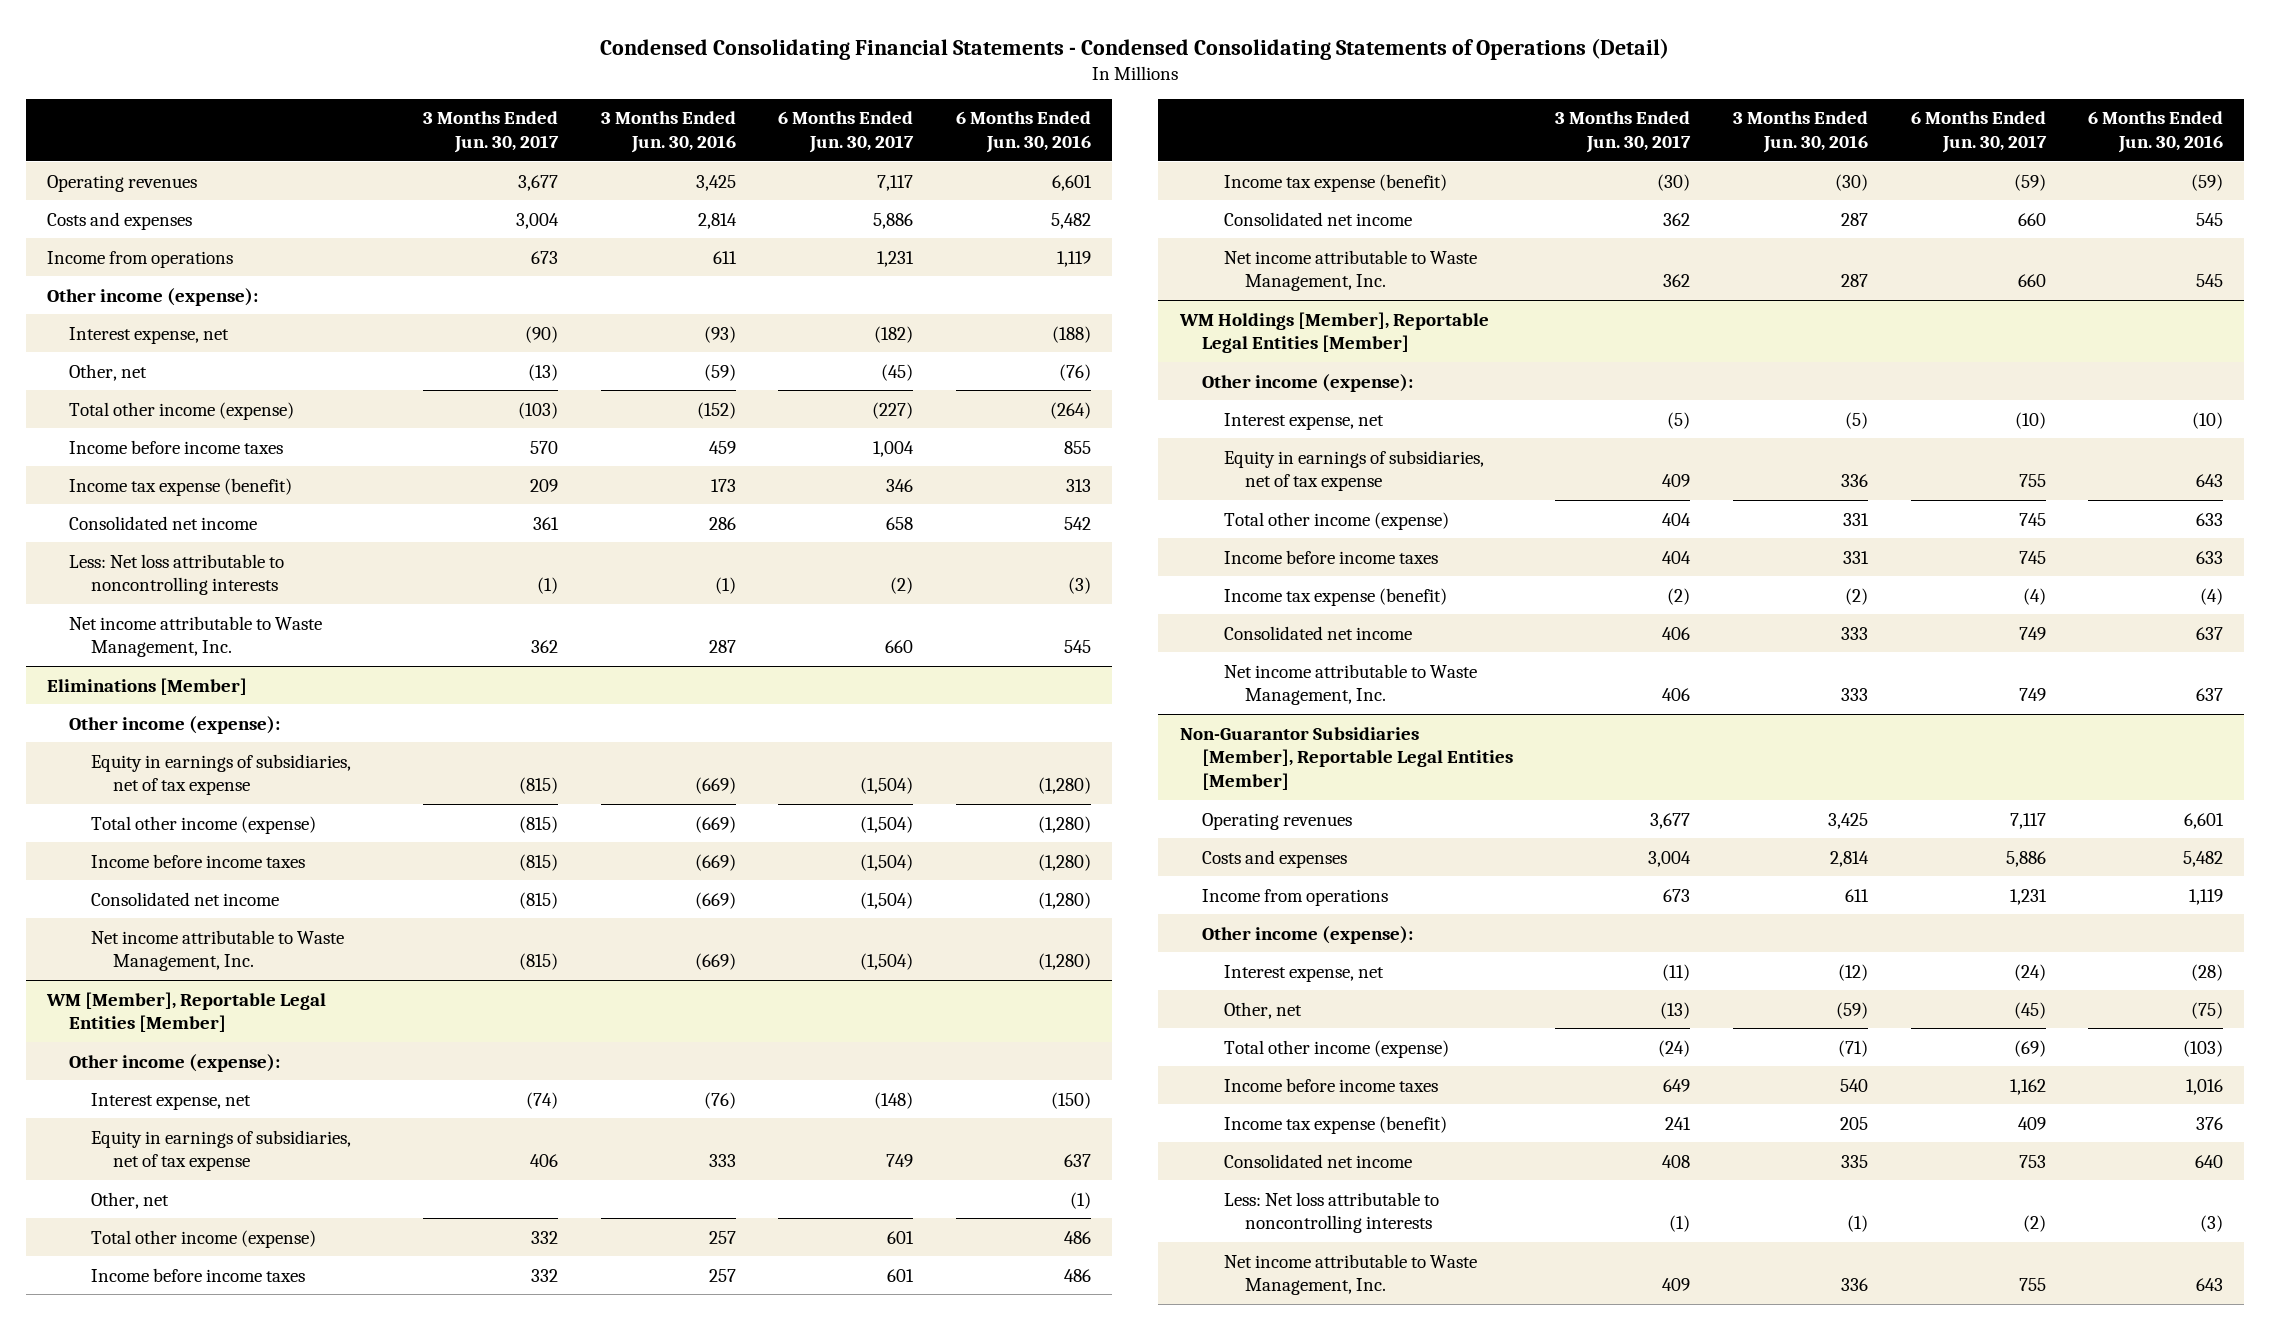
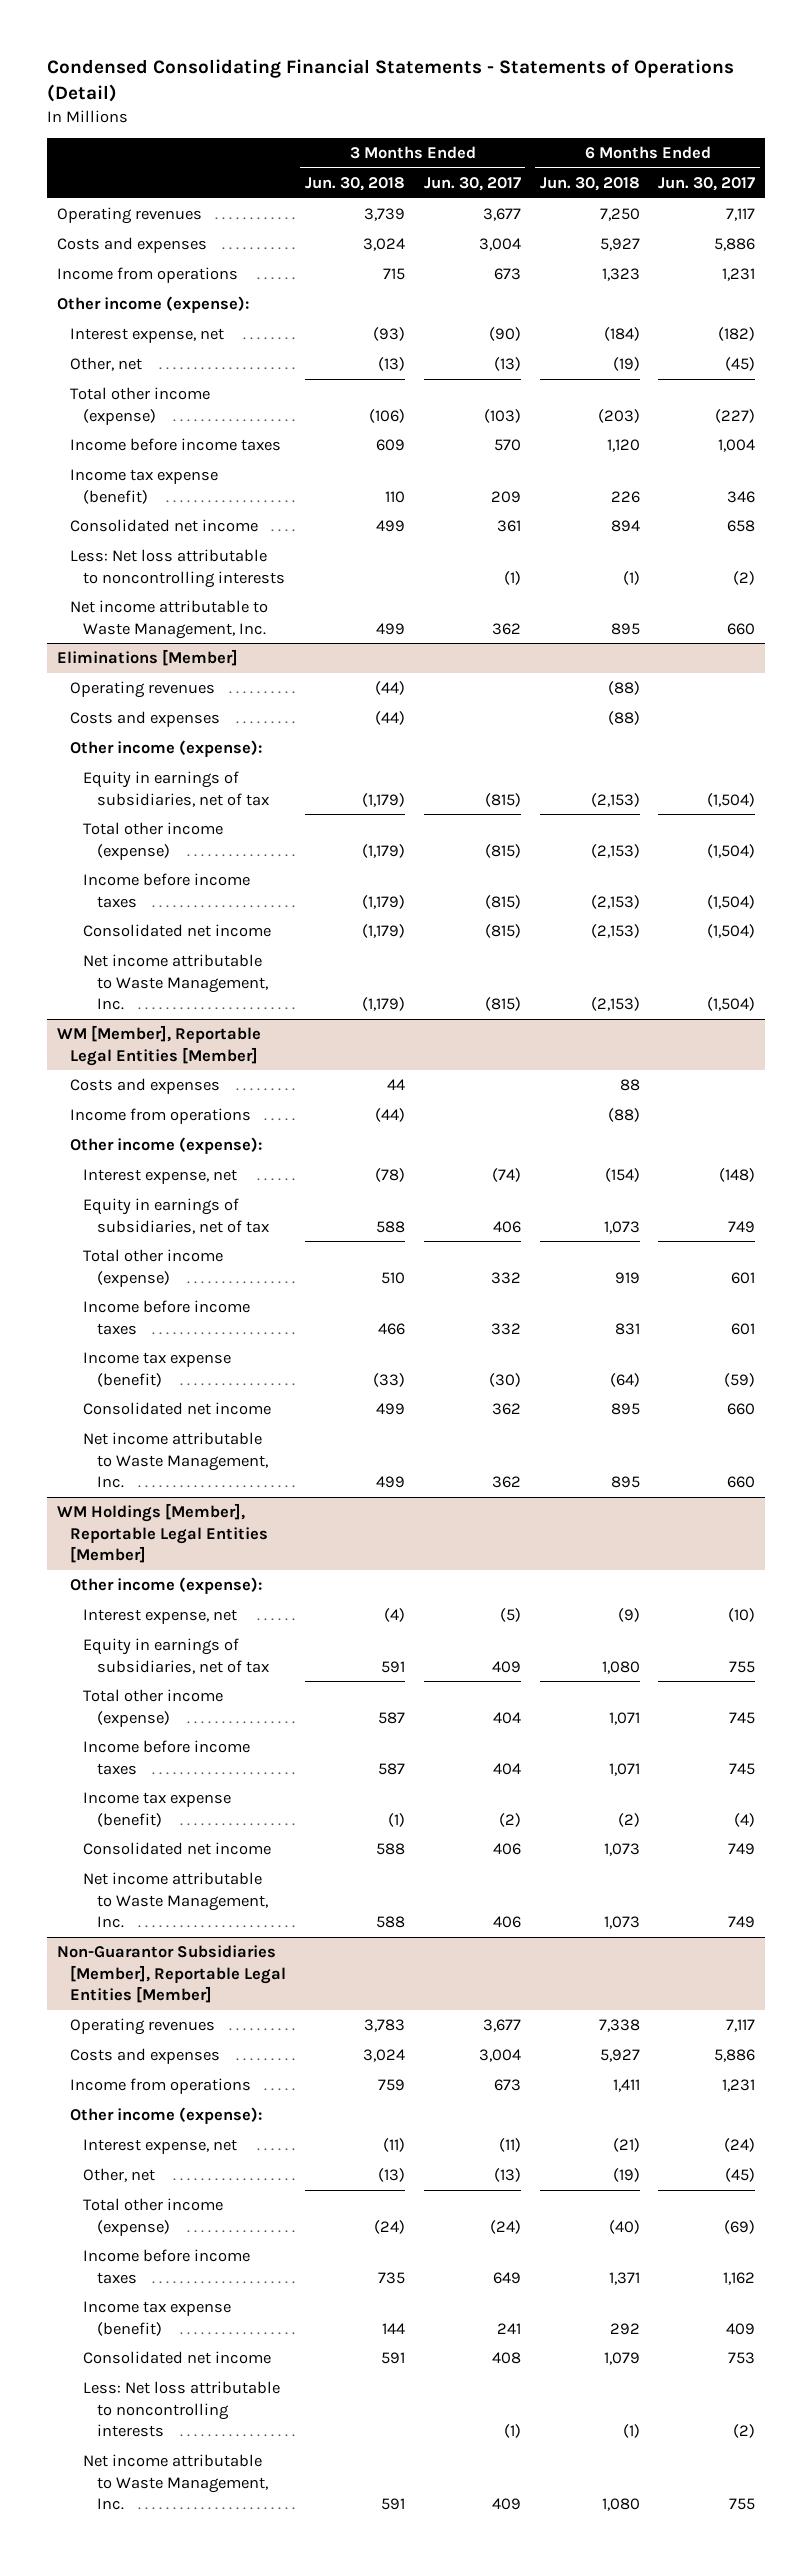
[600,37,1670,60] Condensed Consolidating Financial Statements - Condensed Consolidating Statements of Operations (Detail) -> [47,59,735,103] Condensed Consolidating Financial Statements - Statements of Operations (Detail)
[600,111,736,153] 3 Months Ended Jun. 30, 2016 -> none
[955,111,1091,153] 6 Months Ended Jun. 30, 2016 -> none
none -> [304,176,405,191] Jun. 30, 2018
none -> [539,176,640,191] Jun. 30, 2018
none -> [70,681,216,699] Operating revenues
none -> [70,711,221,728] Costs and expenses
[91,753,352,796] Equity in earnings of subsidiaries, net of tax expense -> [83,771,269,807] Equity in earnings of subsidiaries, net of tax
none -> [70,1078,221,1095] Costs and expenses
none -> [70,1108,252,1125] Income from operations
[91,1191,170,1209] Other, net -> none
[91,1129,352,1172] Equity in earnings of subsidiaries, net of tax expense -> [83,1198,269,1234] Equity in earnings of subsidiaries, net of tax
[1223,449,1484,492] Equity in earnings of subsidiaries, net of tax expense -> [83,1638,269,1674] Equity in earnings of subsidiaries, net of tax

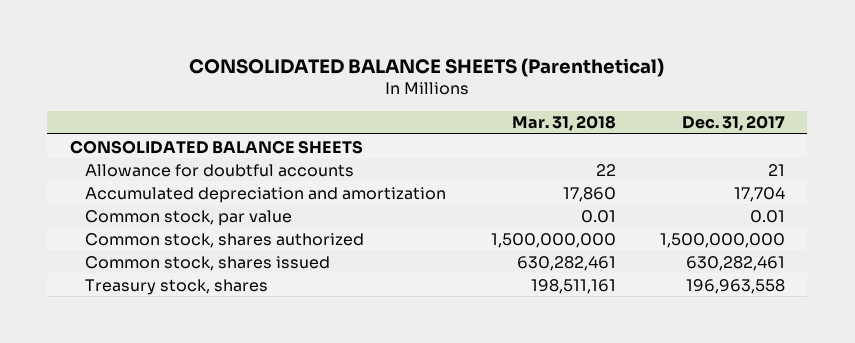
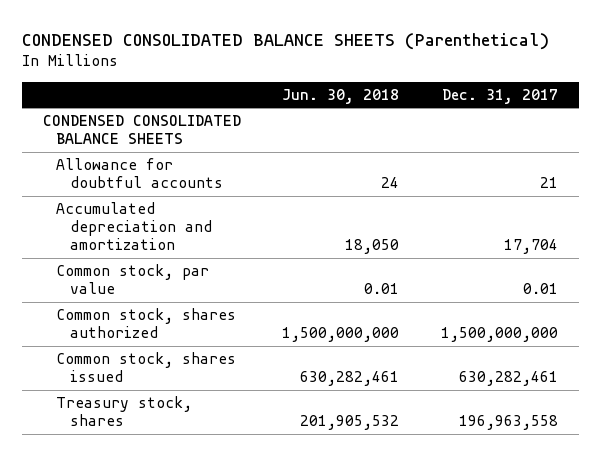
[189,57,665,77] CONSOLIDATED BALANCE SHEETS (Parenthetical) -> [21,32,549,50] CONDENSED CONSOLIDATED BALANCE SHEETS (Parenthetical)
[511,115,616,132] Mar. 31, 2018 -> none
none -> [282,88,400,104] Jun. 30, 2018
[69,139,363,154] CONSOLIDATED BALANCE SHEETS -> [42,115,241,145] CONDENSED CONSOLIDATED BALANCE SHEETS

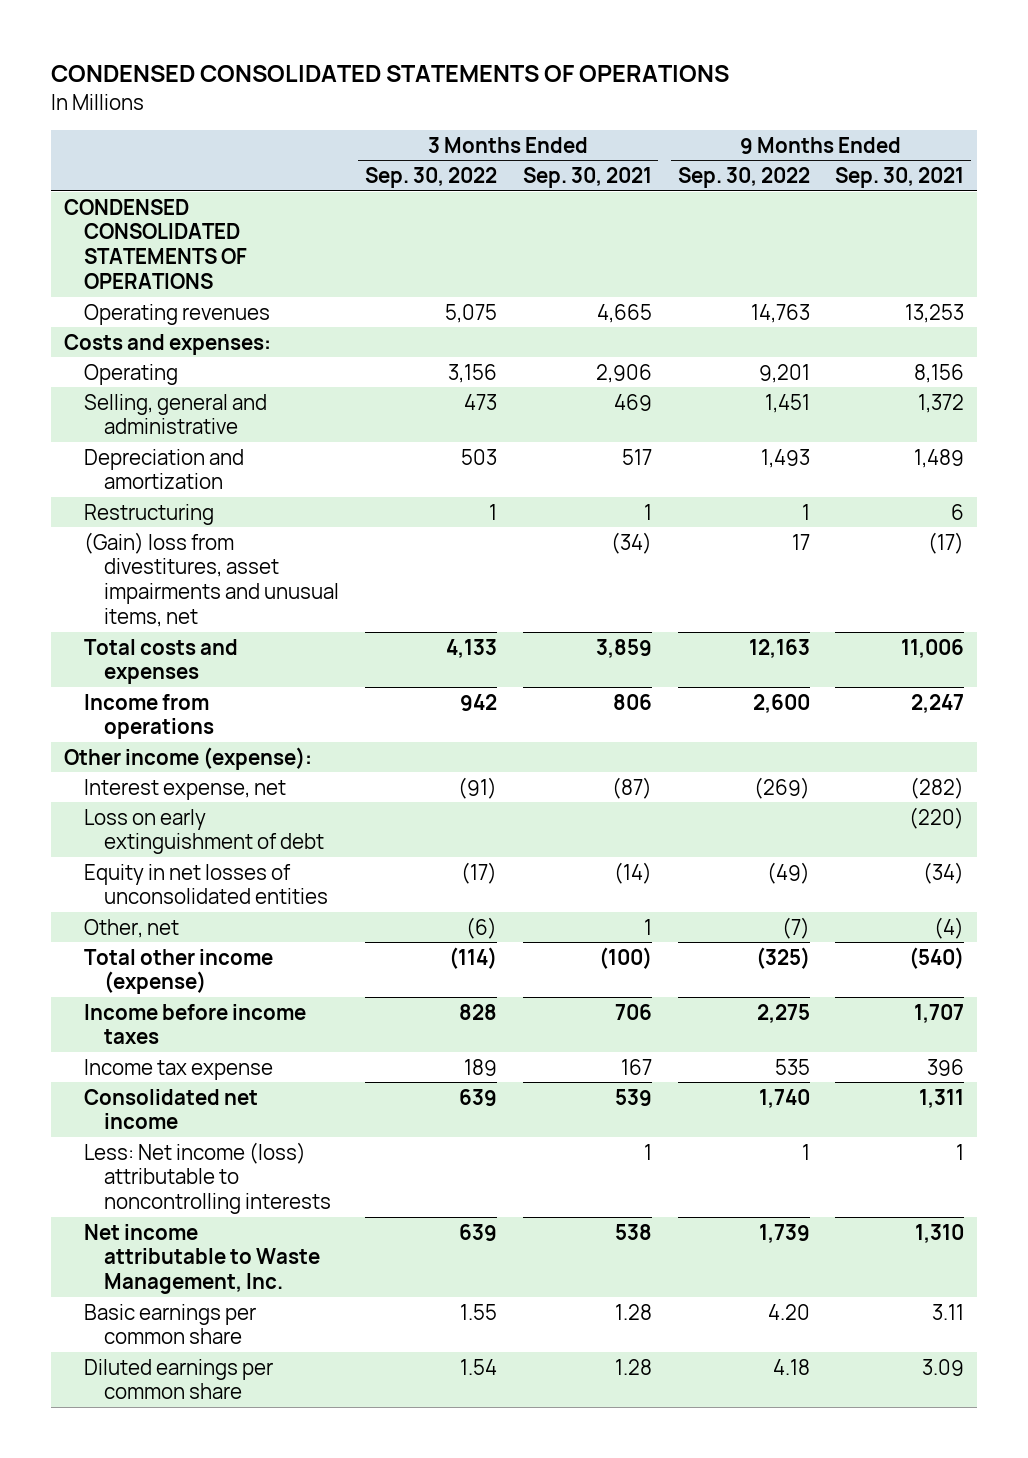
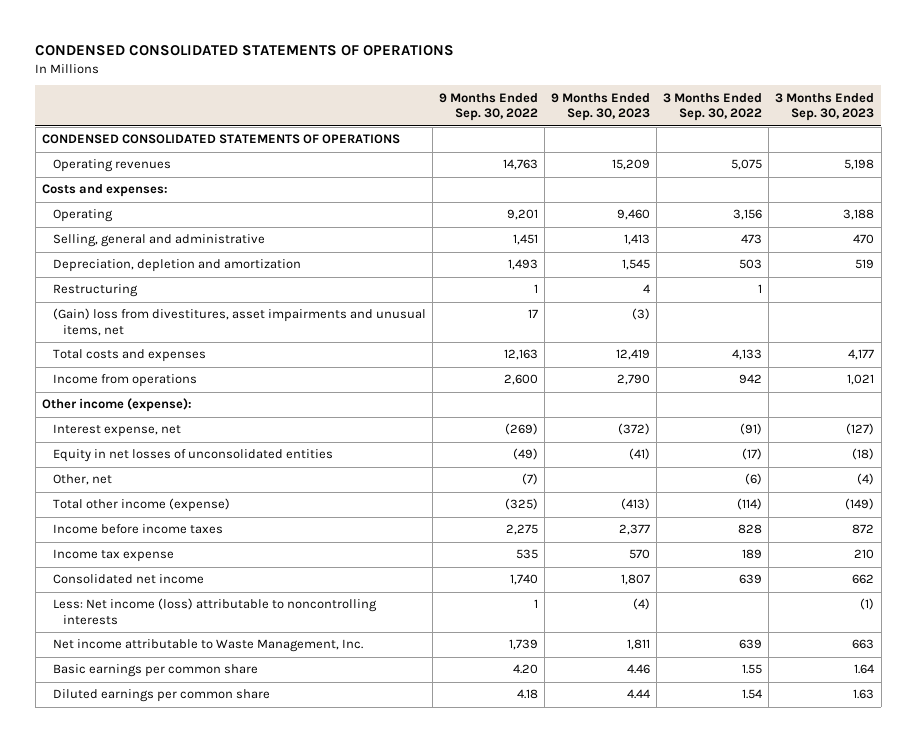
[522,167,652,189] Sep. 30, 2021 -> none
[835,167,965,189] Sep. 30, 2021 -> none
none -> [551,92,651,122] 9 Months Ended Sep. 30, 2023
none -> [775,92,875,122] 3 Months Ended Sep. 30, 2023
[83,448,244,490] Depreciation and amortization -> [52,259,301,273] Depreciation, depletion and amortization
[83,808,324,855] Loss on early extinguishment of debt -> none

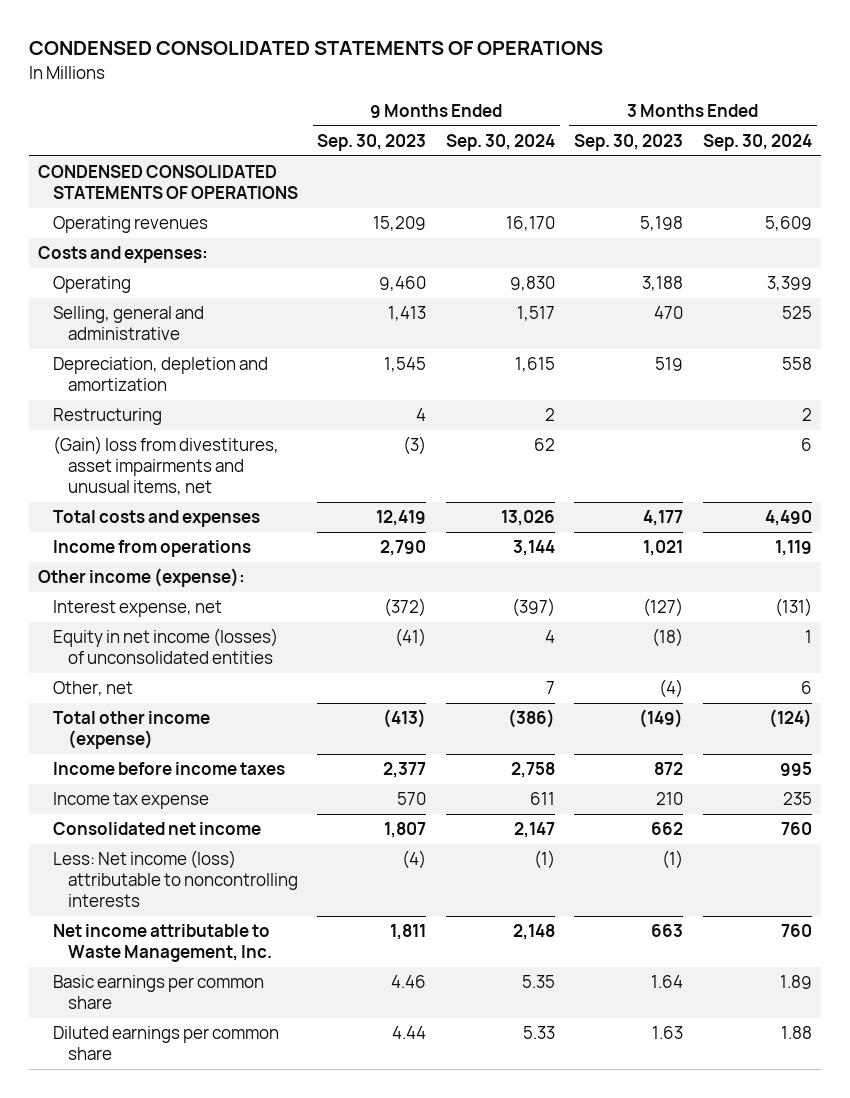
[438,92,538,122] 9 Months Ended Sep. 30, 2022 -> none
[663,92,763,122] 3 Months Ended Sep. 30, 2022 -> none
none -> [445,134,555,152] Sep. 30, 2024
none -> [702,134,812,152] Sep. 30, 2024
[52,449,333,463] Equity in net losses of unconsolidated entities -> [53,628,279,665] Equity in net income (losses) of unconsolidated entities

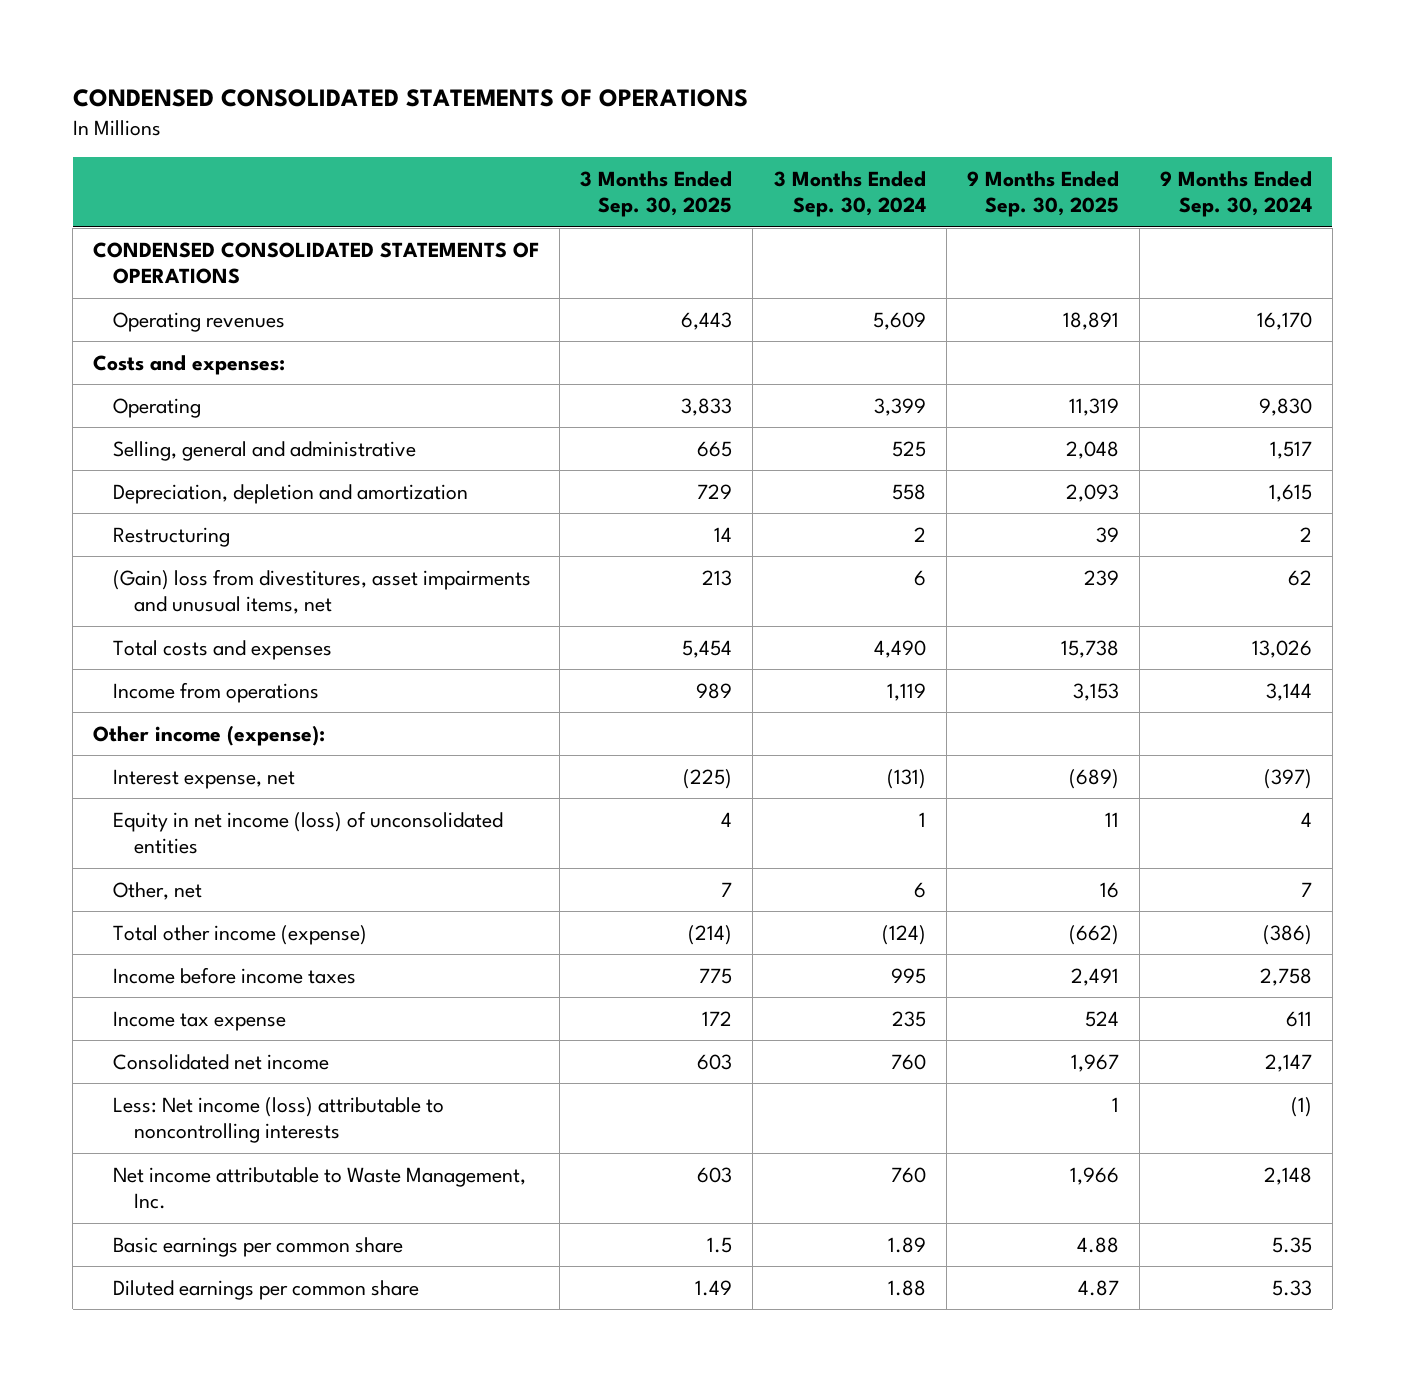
[317,134,427,152] Sep. 30, 2023 -> none
[574,134,684,152] Sep. 30, 2023 -> none
none -> [580,170,733,218] 3 Months Ended Sep. 30, 2025
none -> [966,170,1119,218] 9 Months Ended Sep. 30, 2025
[53,628,279,665] Equity in net income (losses) of unconsolidated entities -> [113,810,504,855] Equity in net income (loss) of unconsolidated entities

